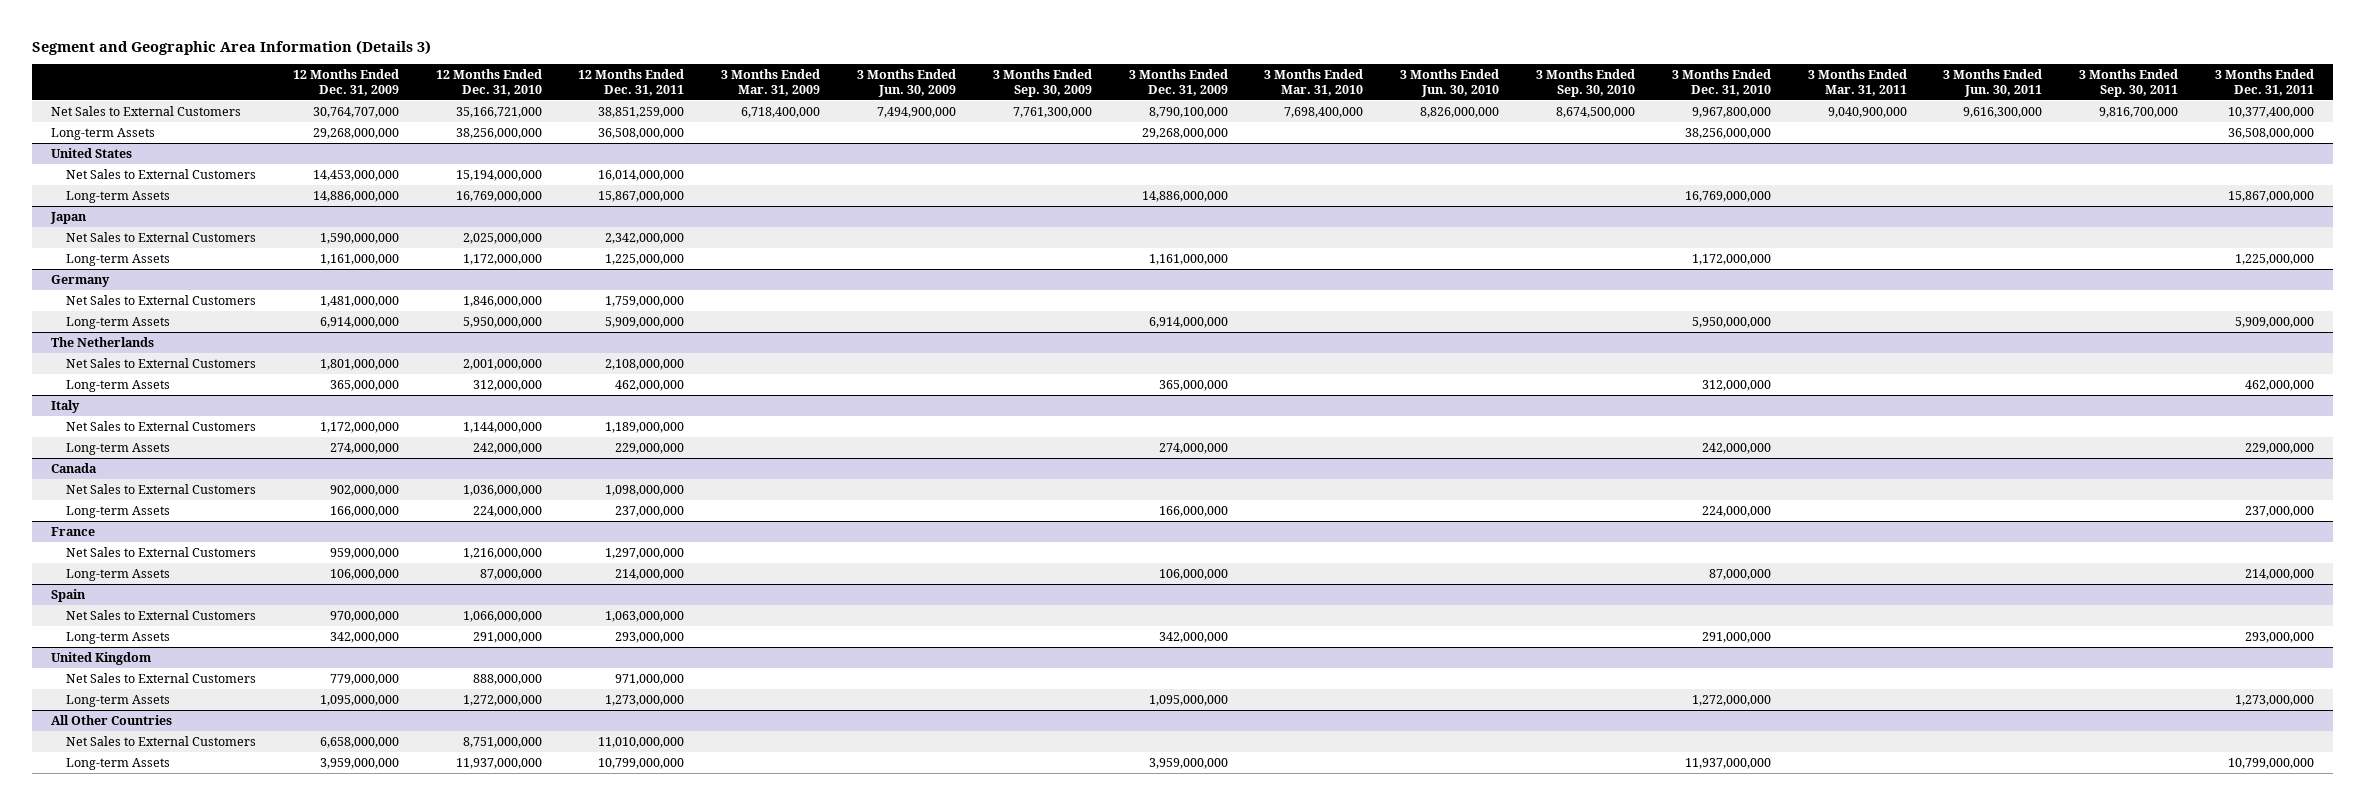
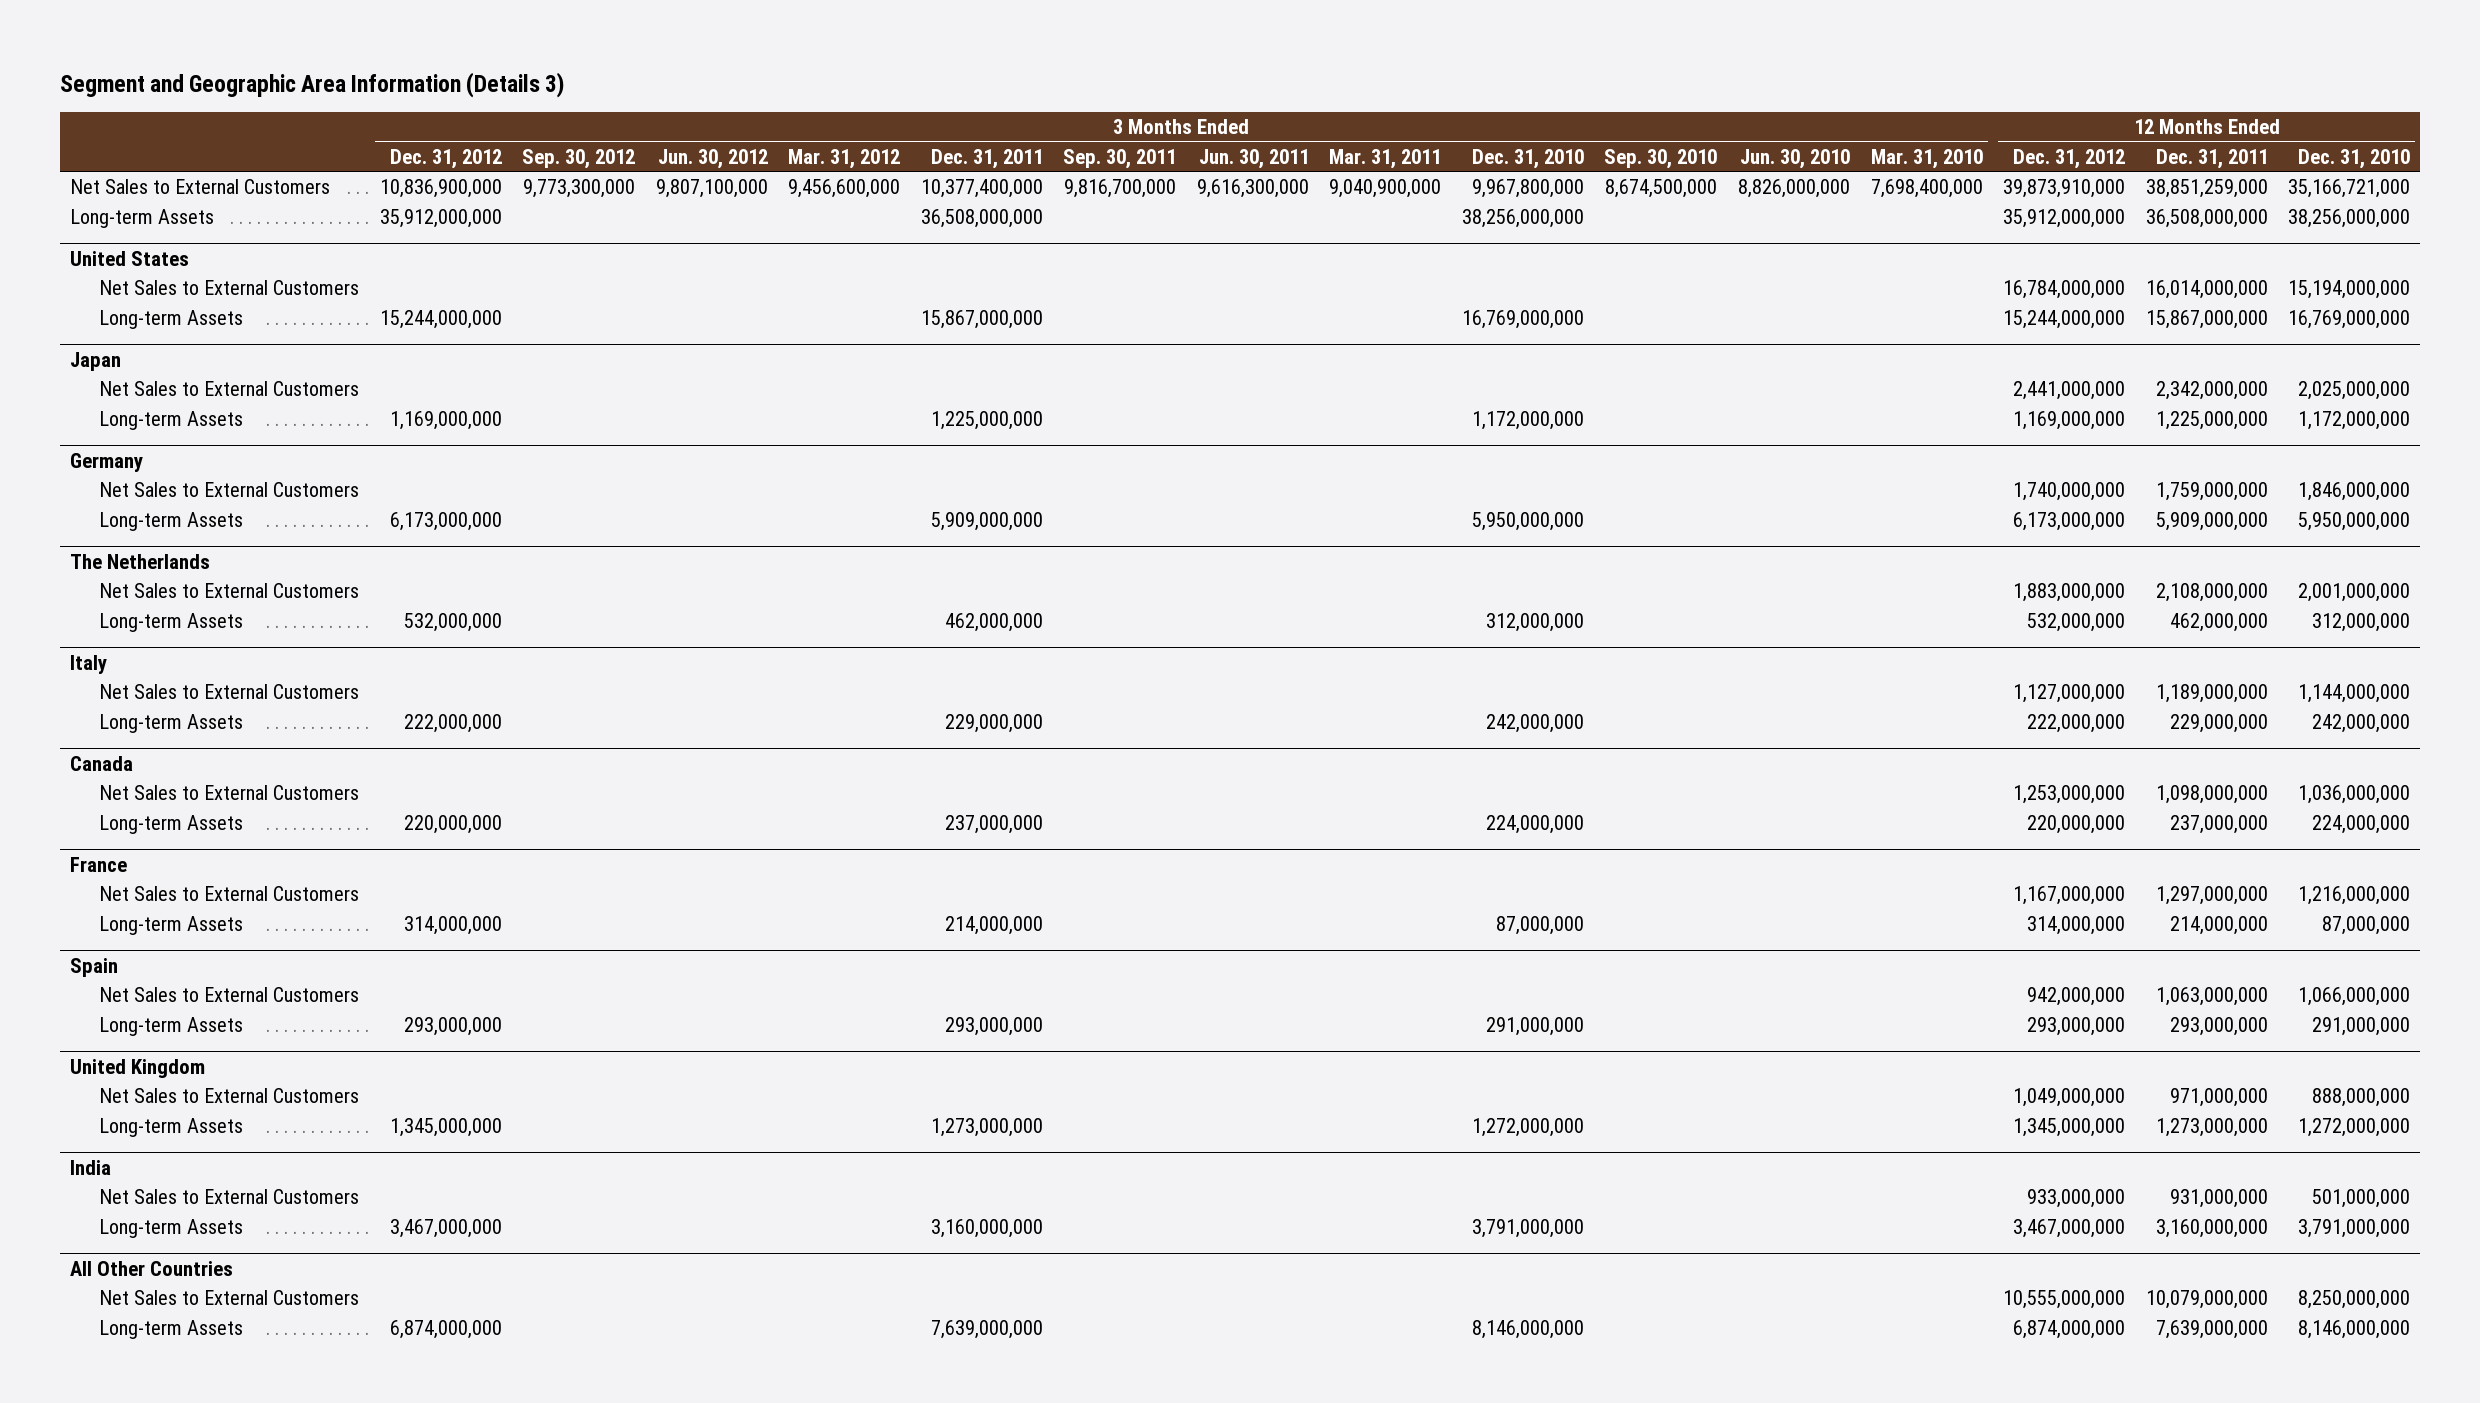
[292,68,399,96] 12 Months Ended Dec. 31, 2009 -> none
[721,68,821,96] 3 Months Ended Mar. 31, 2009 -> none
[856,68,956,97] 3 Months Ended Jun. 30, 2009 -> none
[992,68,1092,97] 3 Months Ended Sep. 30, 2009 -> none
[1128,68,1228,96] 3 Months Ended Dec. 31, 2009 -> none
none -> [389,148,502,169] Dec. 31, 2012
none -> [522,148,636,169] Sep. 30, 2012
none -> [657,148,768,169] Jun. 30, 2012
none -> [788,148,901,169] Mar. 31, 2012
none -> [2013,148,2126,169] Dec. 31, 2012
none -> [70,1159,112,1175] India
none -> [99,1189,360,1205] Net Sales to External Customers
none -> [99,1219,244,1239] Long-term Assets
[462,736,542,748] 8,751,000,000 -> [2298,1290,2411,1310] 8,250,000,000
[598,736,685,748] 11,010,000,000 -> [2145,1290,2268,1310] 10,079,000,000
[455,757,542,769] 11,937,000,000 -> [2298,1320,2411,1340] 8,146,000,000
[598,757,685,769] 10,799,000,000 -> [2155,1320,2268,1340] 7,639,000,000
[1684,757,1771,769] 11,937,000,000 -> [1471,1320,1584,1340] 8,146,000,000
[2228,757,2315,769] 10,799,000,000 -> [930,1320,1043,1340] 7,639,000,000

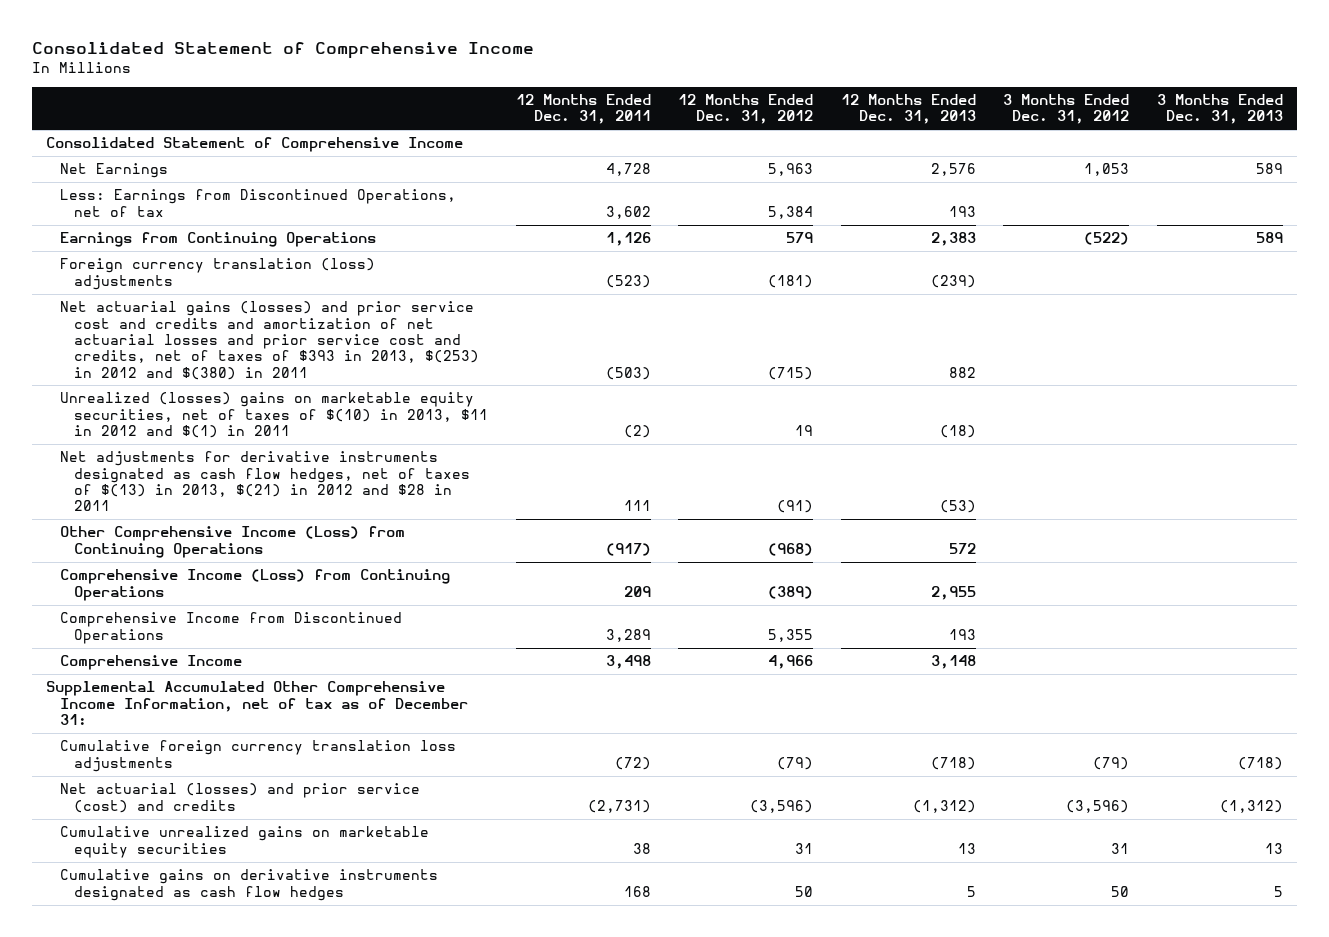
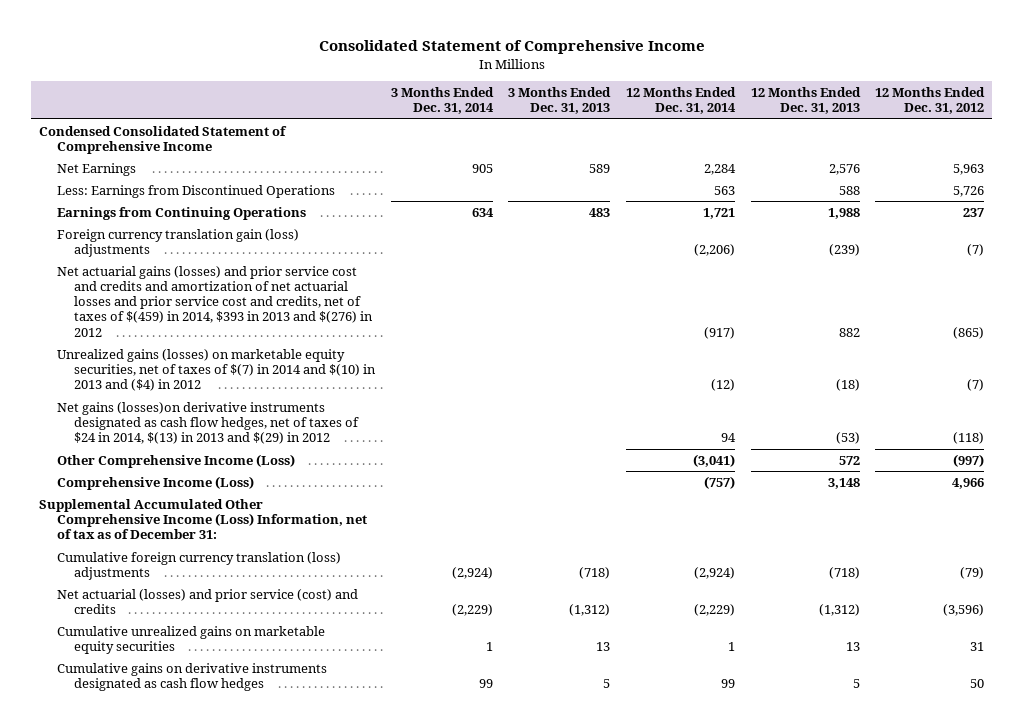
[515,94,651,125] 12 Months Ended Dec. 31, 2011 -> none
[1003,94,1130,125] 3 Months Ended Dec. 31, 2012 -> none
none -> [390,87,494,115] 3 Months Ended Dec. 31, 2014
none -> [625,87,736,115] 12 Months Ended Dec. 31, 2014
[45,137,463,153] Consolidated Statement of Comprehensive Income -> [39,125,288,154] Condensed Consolidated Statement of Comprehensive Income
[60,569,451,601] Comprehensive Income (Loss) from Continuing Operations -> none
[60,612,403,644] Comprehensive Income from Discontinued Operations -> none
[60,189,457,217] Less: Earnings from Discontinued Operations, net of tax -> [56,184,335,198] Less: Earnings from Discontinued Operations
[768,205,814,219] 5,384 -> [953,185,985,197] 5,726
[948,205,976,217] 193 -> [838,185,860,195] 588
[786,232,814,244] 579 -> [963,207,985,217] 237
[930,232,976,247] 2,383 -> [827,207,860,219] 1,988
[1256,232,1284,244] 589 -> [589,207,611,217] 483
[60,258,376,290] Foreign currency translation (loss) adjustments -> [56,228,299,257] Foreign currency translation gain (loss) adjustments
[768,274,814,288] (181) -> [967,243,985,256] (7)
[60,301,480,380] Net actuarial gains (losses) and prior service cost and credits and amortization of net actuarial losses and prior service cost and credits, net of taxes of $393 in 2013, $(253) in 2012 and $(380) in 2011 -> [56,265,374,337] Net actuarial gains (losses) and prior service cost and credits and amortization of net actuarial losses and prior service cost and credits, net of taxes of $(459) in 2014, $393 in 2013 and $(276) in 2012
[768,366,814,380] (715) -> [953,326,985,339] (865)
[60,392,489,439] Unrealized (losses) gains on marketable equity securities, net of taxes of $(10) in 2013, $11 in 2012 and $(1) in 2011 -> [56,348,377,392] Unrealized gains (losses) on marketable equity securities, net of taxes of $(7) in 2014 and $(10) in 2013 and ($4) in 2012
[795,425,814,437] 19 -> [967,379,985,392] (7)
[60,451,471,512] Net adjustments for derivative instruments designated as cash flow hedges, net of taxes of $(13) in 2013, $(21) in 2012 and $28 in 2011 -> [56,401,360,445] Net gains (losses)on derivative instruments designated as cash flow hedges, net of taxes of $24 in 2014, $(13) in 2013 and $(29) in 2012
[777,500,814,514] (91) -> [953,432,985,445] (118)
[60,526,406,558] Other Comprehensive Income (Loss) from Continuing Operations -> [56,453,295,468] Other Comprehensive Income (Loss)
[768,542,814,556] (968) -> [953,453,985,467] (997)
[60,655,243,671] Comprehensive Income -> [56,475,254,490] Comprehensive Income (Loss)
[45,681,469,726] Supplemental Accumulated Other Comprehensive Income Information, net of tax as of December 31: -> [39,498,367,540] Supplemental Accumulated Other Comprehensive Income (Loss) Information, net of tax as of December 31:
[60,740,457,772] Cumulative foreign currency translation loss adjustments -> [56,551,341,580] Cumulative foreign currency translation (loss) adjustments

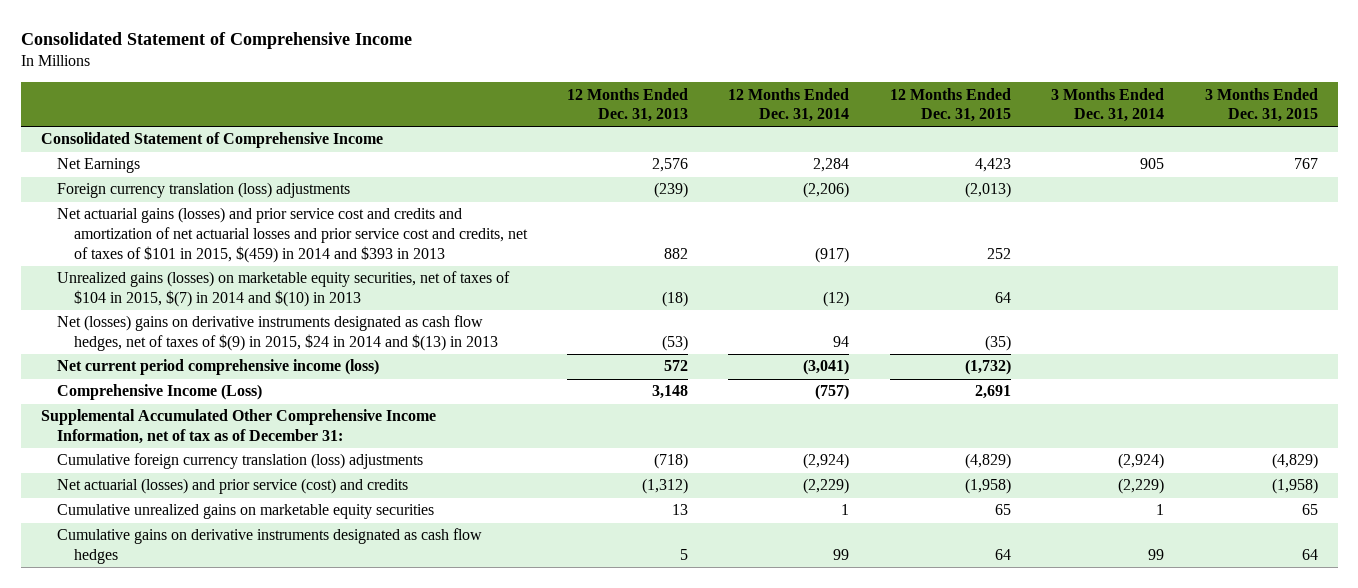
[508,87,612,115] 3 Months Ended Dec. 31, 2013 -> none
[875,87,986,115] 12 Months Ended Dec. 31, 2012 -> none
none -> [889,87,1011,123] 12 Months Ended Dec. 31, 2015
none -> [1204,87,1318,123] 3 Months Ended Dec. 31, 2015
[39,125,288,154] Condensed Consolidated Statement of Comprehensive Income -> [40,132,383,149] Consolidated Statement of Comprehensive Income
[56,184,335,198] Less: Earnings from Discontinued Operations -> none
[56,206,306,220] Earnings from Continuing Operations -> none
[56,228,299,257] Foreign currency translation gain (loss) adjustments -> [57,182,351,199] Foreign currency translation (loss) adjustments
[56,265,374,337] Net actuarial gains (losses) and prior service cost and credits and amortization of net actuarial losses and prior service cost and credits, net of taxes of $(459) in 2014, $393 in 2013 and $(276) in 2012 -> [57,207,528,263] Net actuarial gains (losses) and prior service cost and credits and amortization of net actuarial losses and prior service cost and credits, net of taxes of $101 in 2015, $(459) in 2014 and $393 in 2013
[56,348,377,392] Unrealized gains (losses) on marketable equity securities, net of taxes of $(7) in 2014 and $(10) in 2013 and ($4) in 2012 -> [57,271,511,307] Unrealized gains (losses) on marketable equity securities, net of taxes of $104 in 2015, $(7) in 2014 and $(10) in 2013
[56,401,360,445] Net gains (losses)on derivative instruments designated as cash flow hedges, net of taxes of $24 in 2014, $(13) in 2013 and $(29) in 2012 -> [57,315,498,351] Net (losses) gains on derivative instruments designated as cash flow hedges, net of taxes of $(9) in 2015, $24 in 2014 and $(13) in 2013
[56,453,295,468] Other Comprehensive Income (Loss) -> [57,359,380,376] Net current period comprehensive income (loss)
[39,498,367,540] Supplemental Accumulated Other Comprehensive Income (Loss) Information, net of tax as of December 31: -> [40,409,436,444] Supplemental Accumulated Other Comprehensive Income Information, net of tax as of December 31:

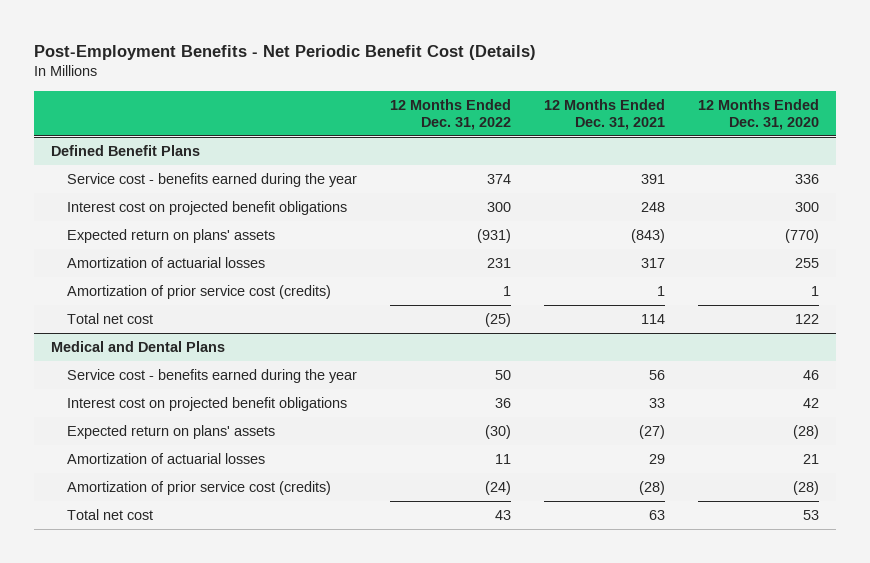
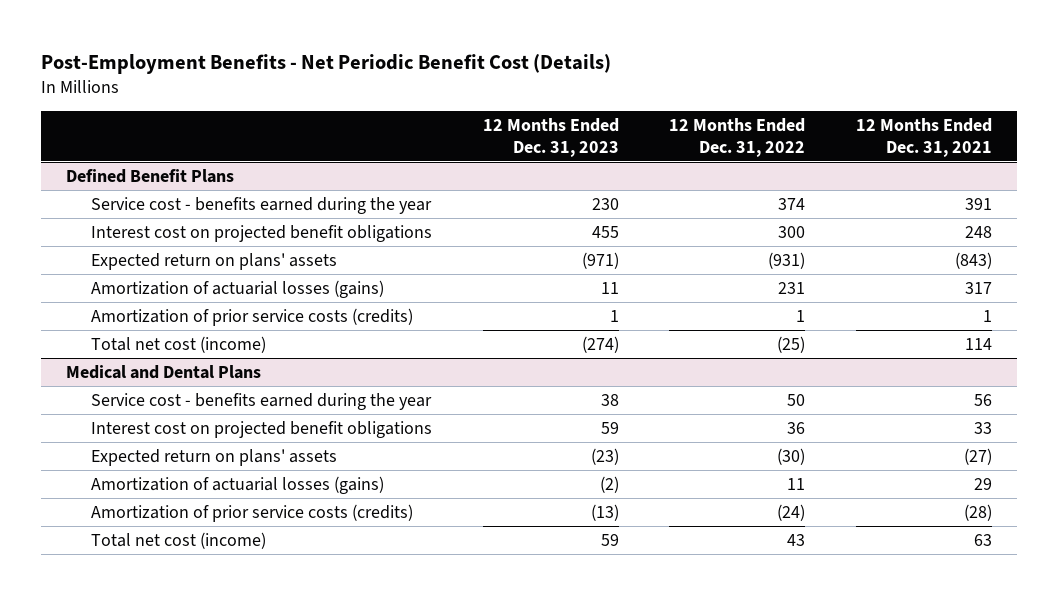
[698,98,820,130] 12 Months Ended Dec. 31, 2020 -> none
none -> [482,118,619,157] 12 Months Ended Dec. 31, 2023
[66,256,265,268] Amortization of actuarial losses -> [91,280,385,299] Amortization of actuarial losses (gains)
[66,284,331,299] Amortization of prior service cost (credits) -> [91,308,414,327] Amortization of prior service costs (credits)
[66,312,153,324] Total net cost -> [91,336,267,354] Total net cost (income)
[66,452,265,464] Amortization of actuarial losses -> [91,476,385,495] Amortization of actuarial losses (gains)
[66,480,331,495] Amortization of prior service cost (credits) -> [91,504,414,523] Amortization of prior service costs (credits)
[66,508,153,520] Total net cost -> [91,532,267,550] Total net cost (income)

